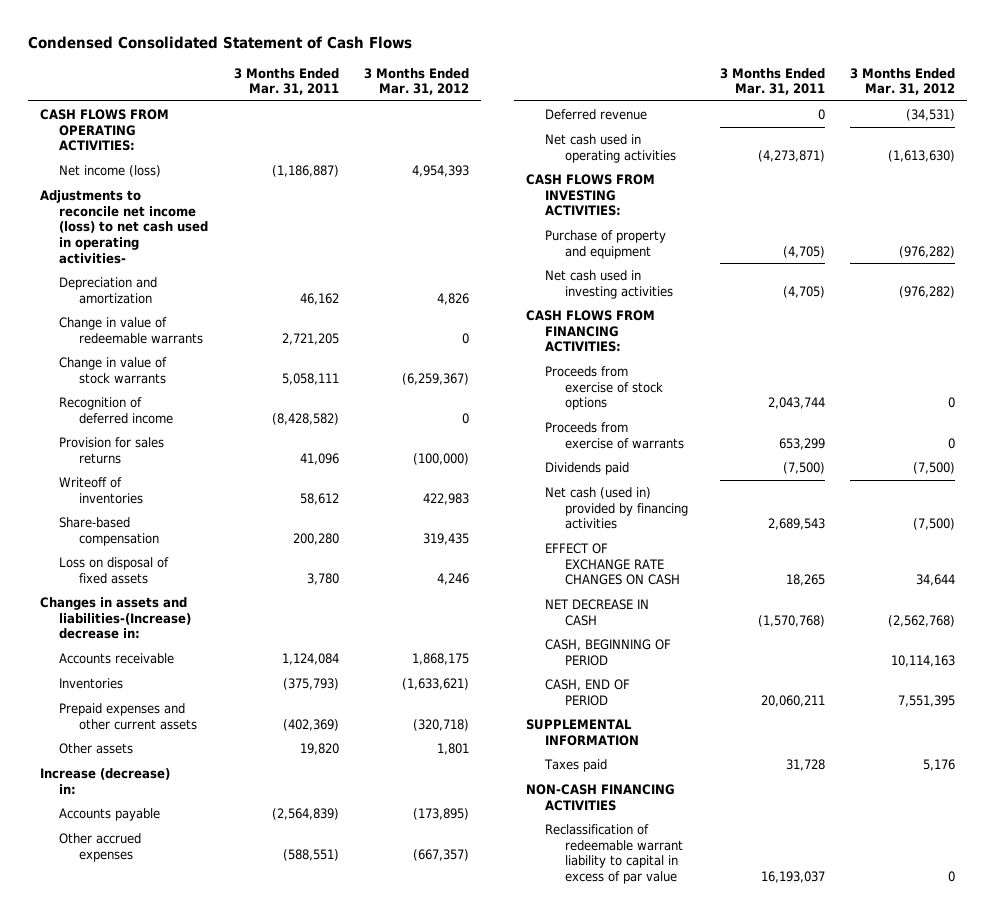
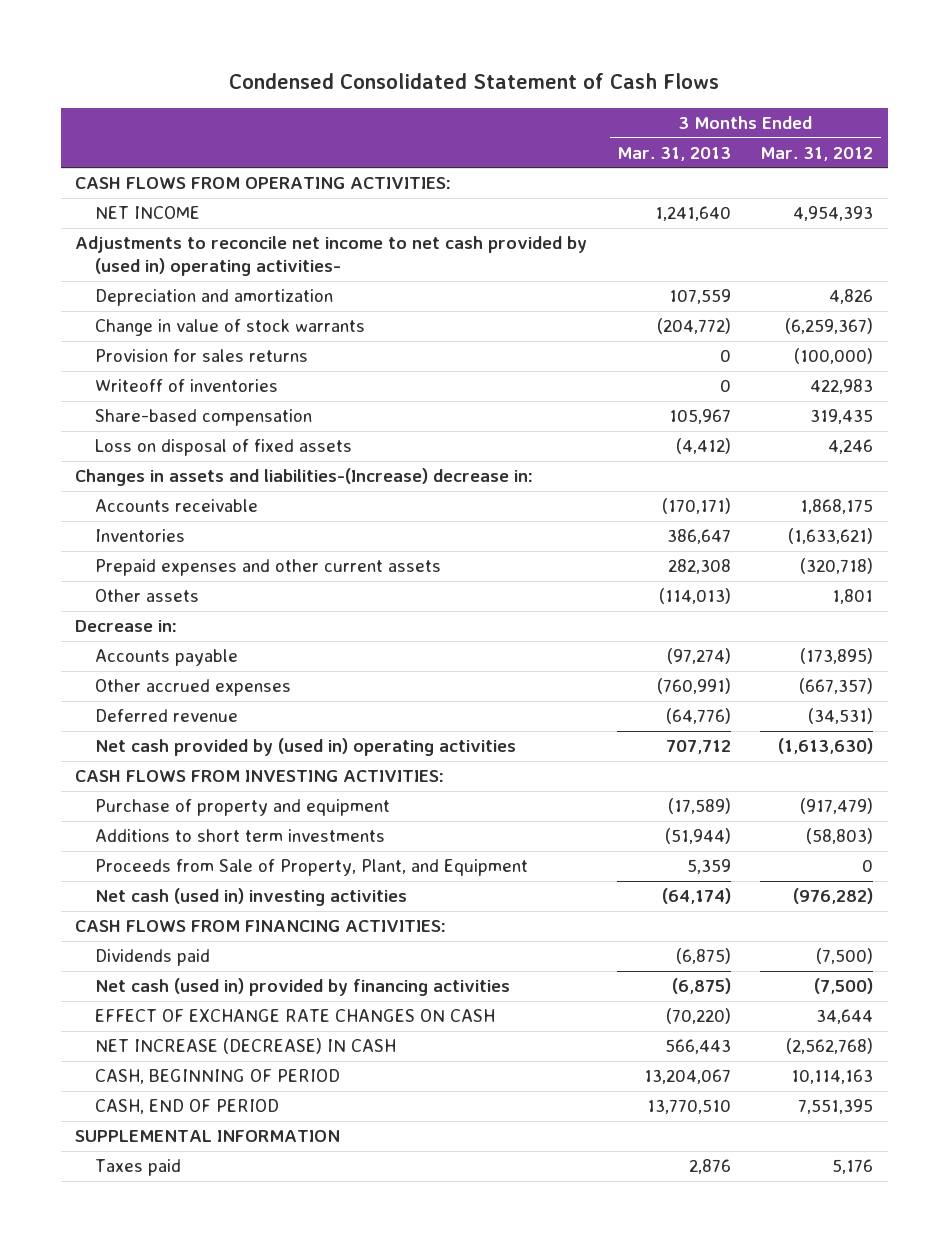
[233,67,339,96] 3 Months Ended Mar. 31, 2011 -> none
none -> [616,146,731,161] Mar. 31, 2013
[59,165,162,178] Net income (loss) -> [95,206,201,220] NET INCOME
[40,190,209,264] Adjustments to reconcile net income (loss) to net cash used in operating activities- -> [75,236,588,276] Adjustments to reconcile net income to net cash provided by (used in) operating activities-
[59,317,203,344] Change in value of redeemable warrants -> none
[59,397,173,424] Recognition of deferred income -> none
[40,768,171,794] Increase (decrease) in: -> [75,620,178,633] Decrease in:
[545,134,676,163] Net cash used in operating activities -> [95,738,517,757] Net cash provided by (used in) operating activities
[898,245,955,258] (976,282) -> [800,798,874,815] (917,479)
none -> [95,829,386,843] Additions to short term investments
none -> [95,859,529,877] Proceeds from Sale of Property, Plant, and Equipment
[545,270,673,299] Net cash used in investing activities -> [95,888,408,907] Net cash (used in) investing activities
[545,366,663,411] Proceeds from exercise of stock options -> none
[545,422,684,449] Proceeds from exercise of warrants -> none
[545,599,650,626] NET DECREASE IN CASH -> [95,1038,397,1055] NET INCREASE (DECREASE) IN CASH
[526,784,676,811] NON-CASH FINANCING ACTIVITIES -> none
[545,824,683,884] Reclassification of redeemable warrant liability to capital in excess of par value -> none

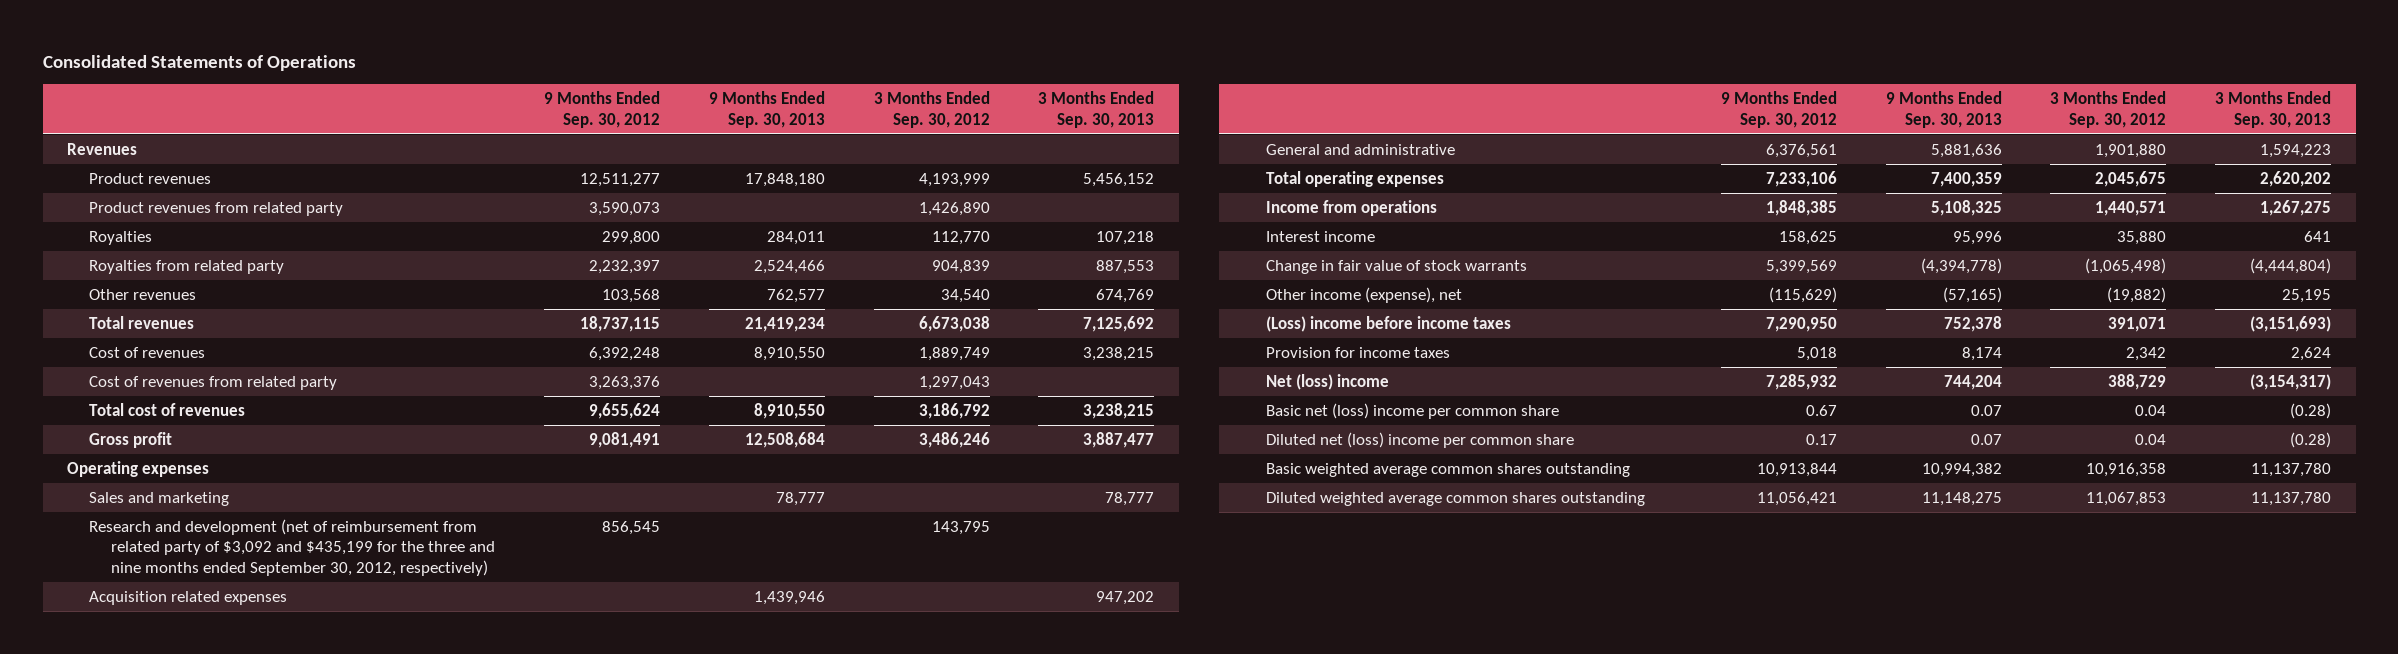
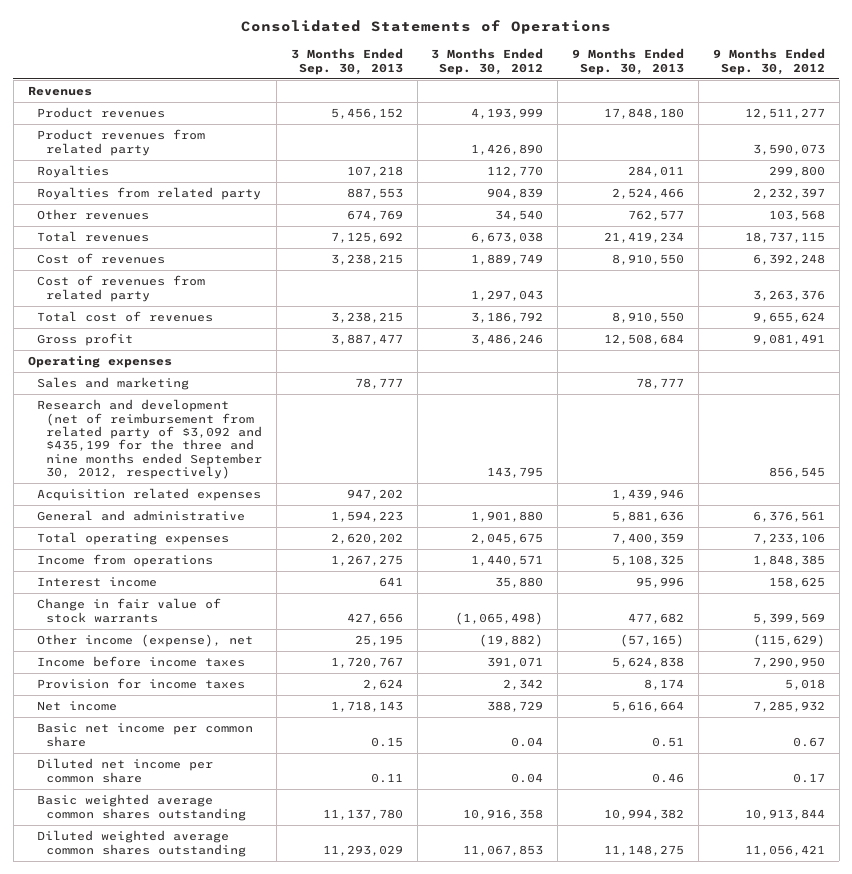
[1920,257,2002,274] (4,394,778) -> [628,612,685,624] 477,682
[2250,257,2332,274] (4,444,804) -> [346,612,403,624] 427,656
[1265,315,1511,332] (Loss) income before income taxes -> [36,656,245,668] Income before income taxes
[1943,315,2002,332] 752,378 -> [612,657,685,669] 5,624,838
[2250,315,2332,332] (3,151,693) -> [330,657,403,669] 1,720,767
[1265,373,1389,390] Net (loss) income -> [36,701,117,712] Net income
[1943,374,2002,390] 744,204 -> [612,701,685,713] 5,616,664
[2250,373,2332,390] (3,154,317) -> [330,701,403,713] 1,718,143
[1265,402,1559,419] Basic net (loss) income per common share -> [36,723,253,747] Basic net income per common share
[1970,404,2002,416] 0.07 -> [652,736,685,747] 0.51
[2290,402,2332,419] (0.28) -> [370,736,403,747] 0.15
[1265,431,1574,448] Diluted net (loss) income per common share -> [36,758,213,783] Diluted net income per common share
[1970,433,2002,445] 0.07 -> [652,772,685,783] 0.46
[2290,431,2332,448] (0.28) -> [370,772,403,783] 0.11
[2251,491,2332,506] 11,137,780 -> [322,844,403,856] 11,293,029

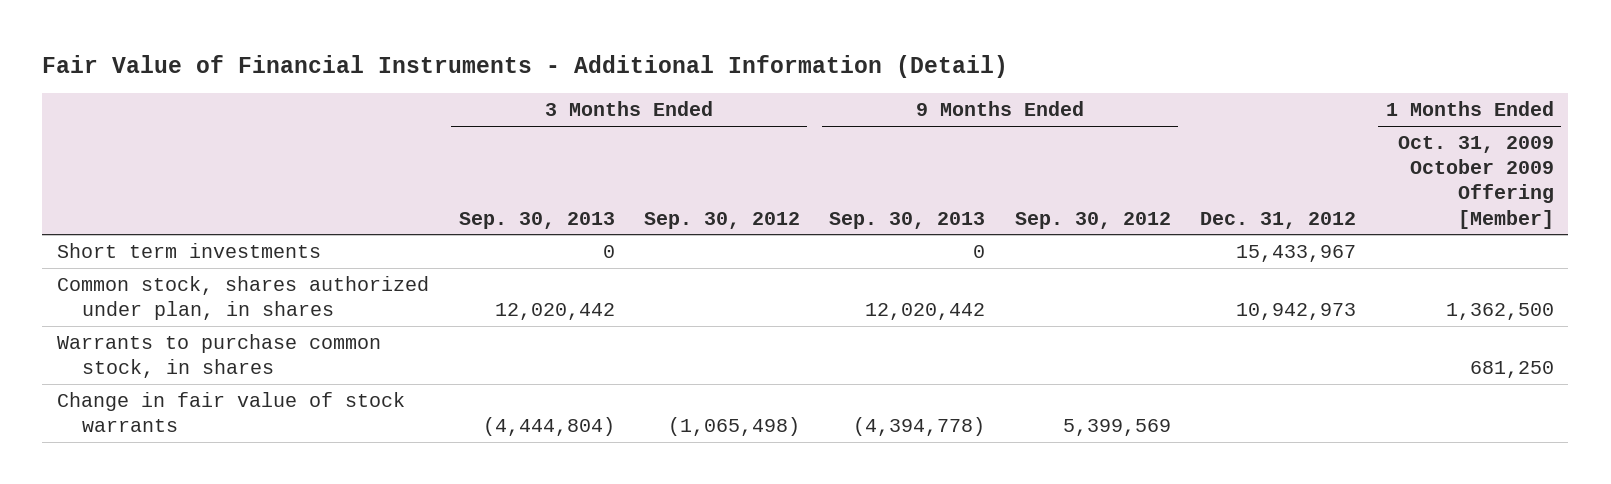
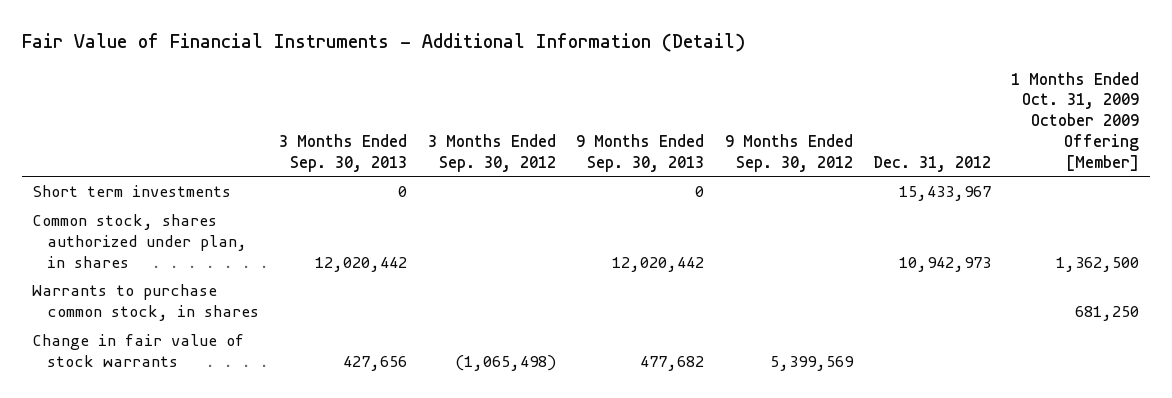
[482,417,615,437] (4,444,804) -> [343,355,408,371] 427,656
[853,417,986,437] (4,394,778) -> [640,355,705,371] 477,682

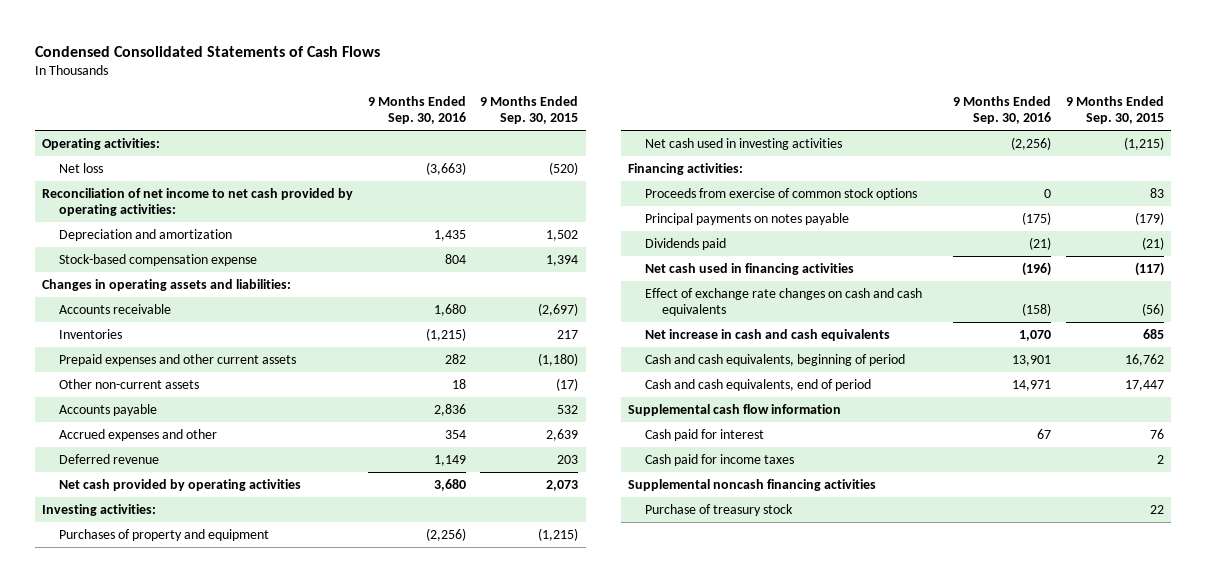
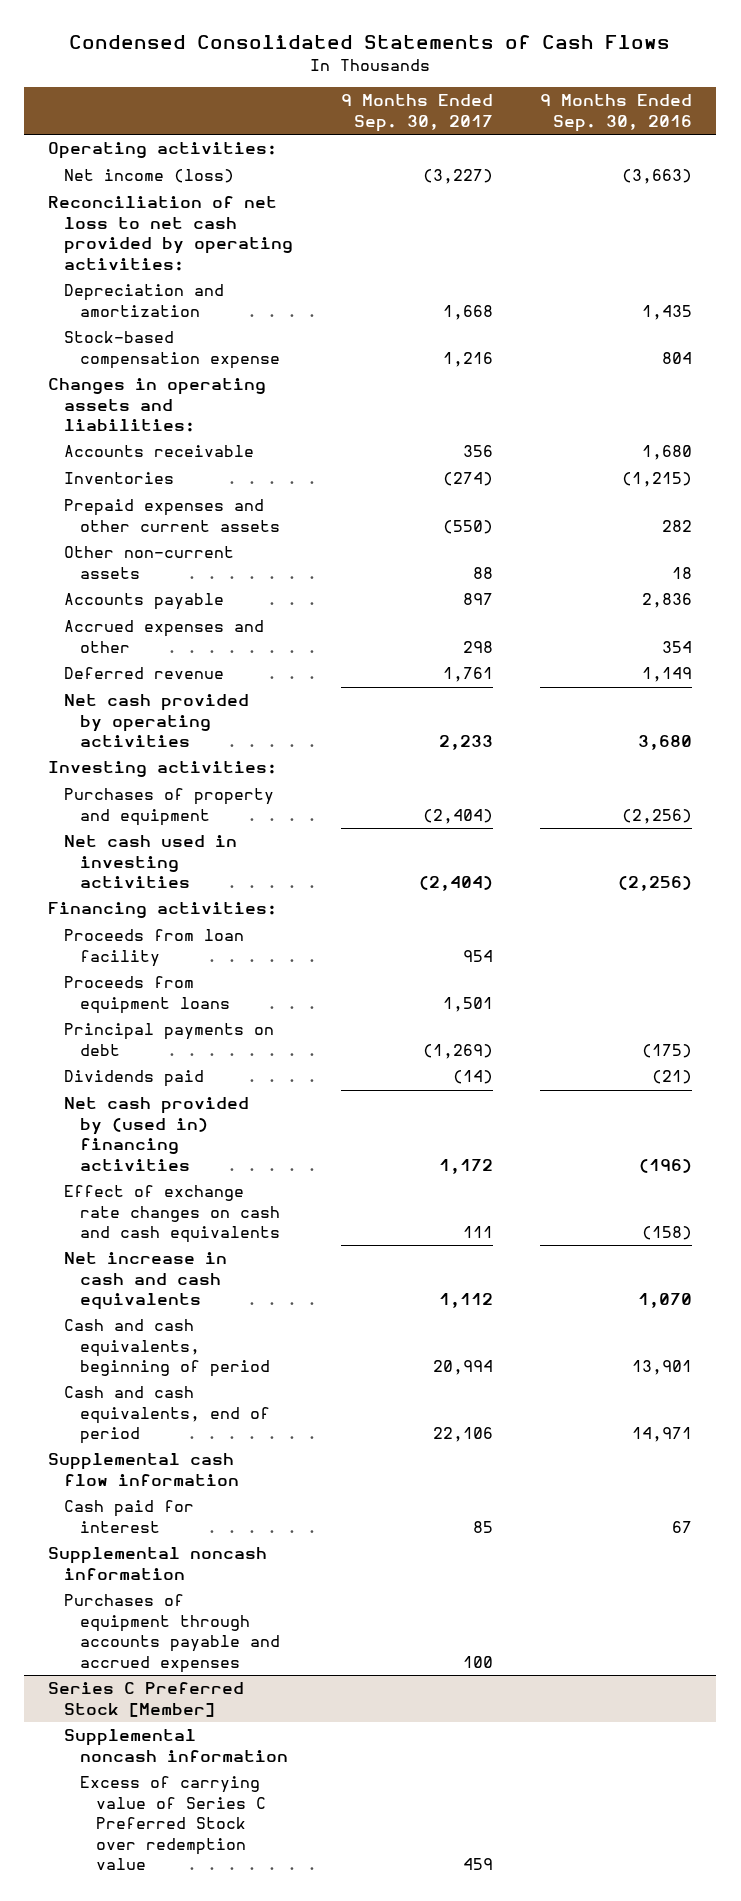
[480,96,579,125] 9 Months Ended Sep. 30, 2015 -> none
none -> [340,94,493,132] 9 Months Ended Sep. 30, 2017
[59,162,104,173] Net loss -> [64,169,235,184] Net income (loss)
[42,187,354,217] Reconciliation of net income to net cash provided by operating activities: -> [48,196,294,271] Reconciliation of net loss to net cash provided by operating activities:
[644,187,917,200] Proceeds from exercise of common stock options -> none
none -> [64,929,245,967] Proceeds from loan facility
none -> [64,976,231,1014] Proceeds from equipment loans
[644,212,849,225] Principal payments on notes payable -> [64,1023,275,1056] Principal payments on debt
[644,262,854,275] Net cash used in financing activities -> [64,1097,250,1171] Net cash provided by (used in) financing activities
[644,453,794,466] Cash paid for income taxes -> none
[644,503,793,516] Purchase of treasury stock -> none
[627,478,876,491] Supplemental noncash financing activities -> [48,1547,268,1580] Supplemental noncash information
none -> [64,1594,281,1673] Purchases of equipment through accounts payable and accrued expenses
none -> [48,1682,245,1717] Series C Preferred Stock [Member]
none -> [64,1729,289,1762] Supplemental noncash information
none -> [80,1776,266,1870] Excess of carrying value of Series C Preferred Stock over redemption value

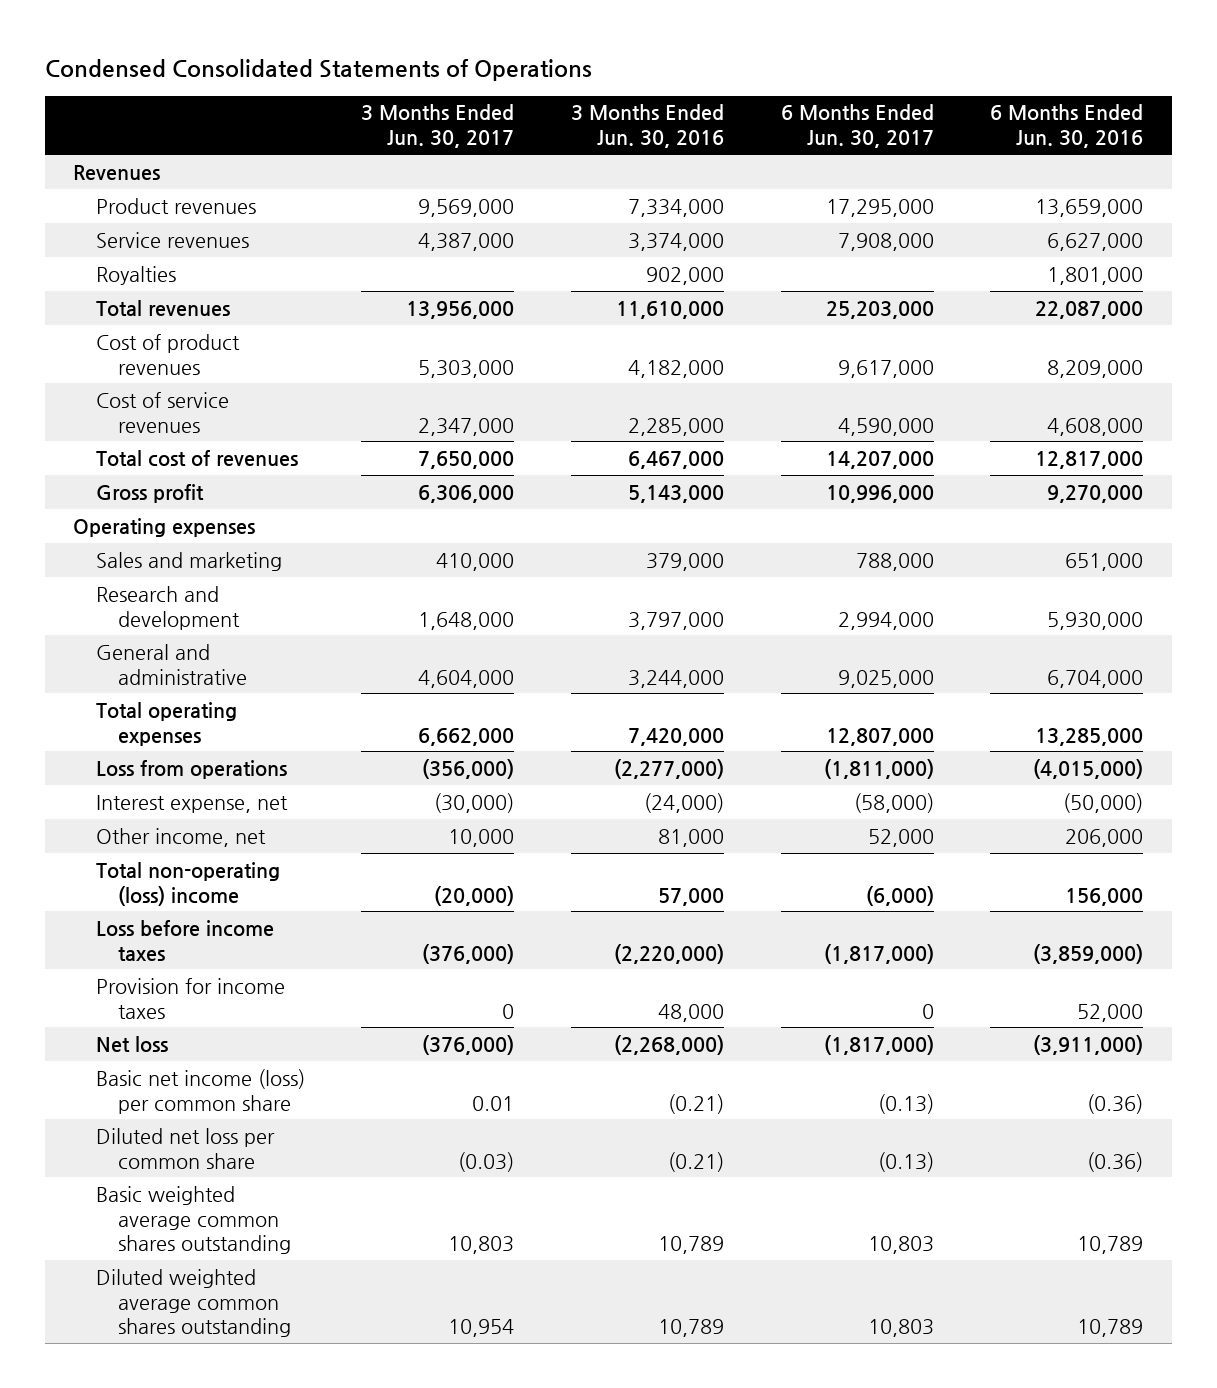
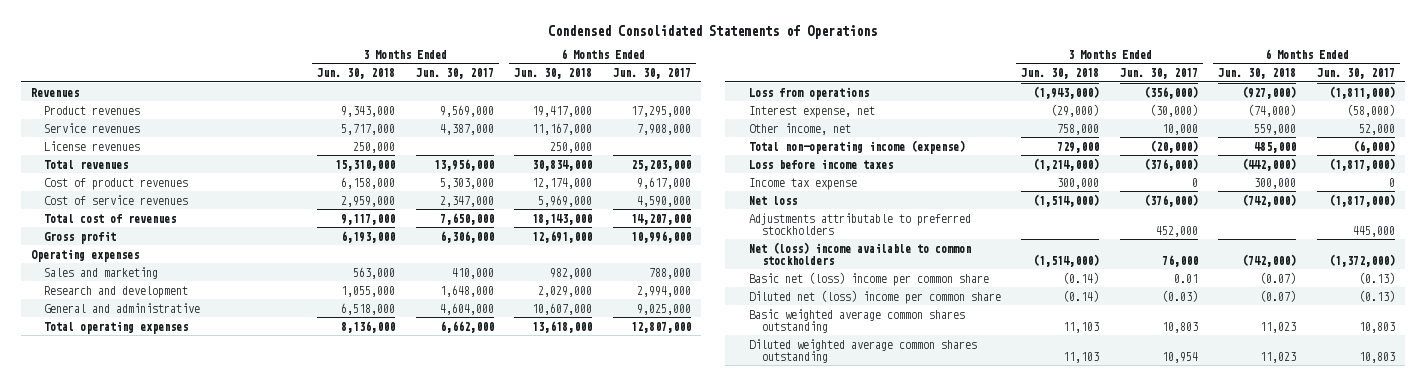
[570,104,724,149] 3 Months Ended Jun. 30, 2016 -> none
[990,104,1144,149] 6 Months Ended Jun. 30, 2016 -> none
none -> [316,68,395,80] Jun. 30, 2018
none -> [514,68,593,80] Jun. 30, 2018
[95,265,176,285] Royalties -> none
none -> [44,140,141,151] License revenues
[95,861,280,906] Total non-operating (loss) income -> [748,139,965,154] Total non-operating income (expense)
[95,977,285,1019] Provision for income taxes -> [748,177,857,190] Income tax expense
none -> [748,212,971,235] Adjustments attributable to preferred stockholders
none -> [748,241,971,265] Net (loss) income available to common stockholders
[95,1068,305,1114] Basic net income (loss) per common share -> [748,271,989,286] Basic net (loss) income per common share
[95,1127,275,1169] Diluted net loss per common share -> [748,289,1001,304] Diluted net (loss) income per common share

